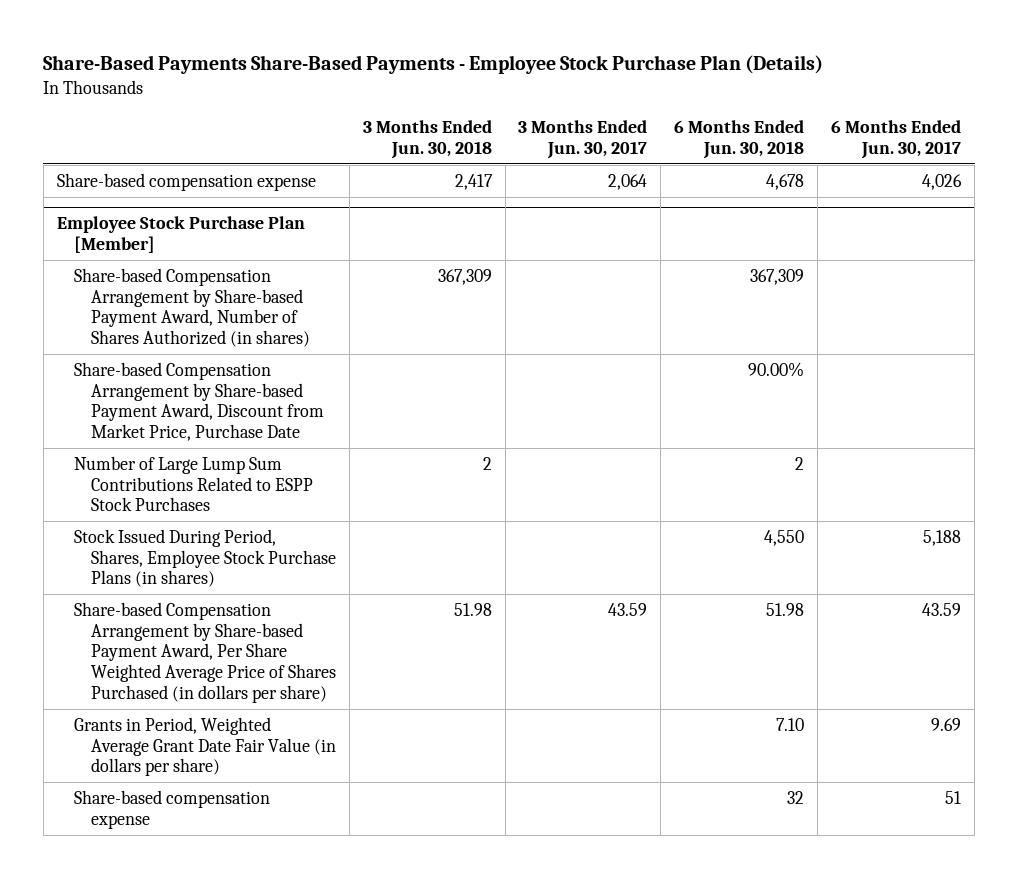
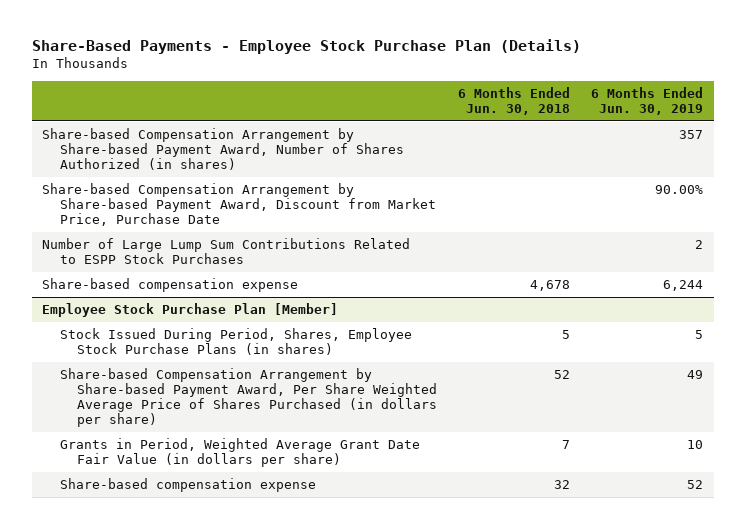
[43,55,824,75] Share-Based Payments Share-Based Payments - Employee Stock Purchase Plan (Details) -> [31,39,581,55] Share-Based Payments - Employee Stock Purchase Plan (Details)
[362,119,492,159] 3 Months Ended Jun. 30, 2018 -> none
[518,119,648,159] 3 Months Ended Jun. 30, 2017 -> none
[831,119,962,159] 6 Months Ended Jun. 30, 2017 -> none
none -> [591,87,704,116] 6 Months Ended Jun. 30, 2019
none -> [42,128,404,170] Share-based Compensation Arrangement by Share-based Payment Award, Number of Shares Authorized (in shares)
none -> [42,183,436,226] Share-based Compensation Arrangement by Share-based Payment Award, Discount from Market Price, Purchase Date
none -> [42,238,411,265] Number of Large Lump Sum Contributions Related to ESPP Stock Purchases
[73,267,310,348] Share-based Compensation Arrangement by Share-based Payment Award, Number of Shares Authorized (in shares) -> none
[73,361,324,442] Share-based Compensation Arrangement by Share-based Payment Award, Discount from Market Price, Purchase Date -> none
[73,455,313,512] Number of Large Lump Sum Contributions Related to ESPP Stock Purchases -> none
[764,529,805,546] 4,550 -> [562,330,571,340] 5
[766,602,805,616] 51.98 -> [554,370,571,380] 52
[776,717,805,731] 7.10 -> [562,440,571,450] 7

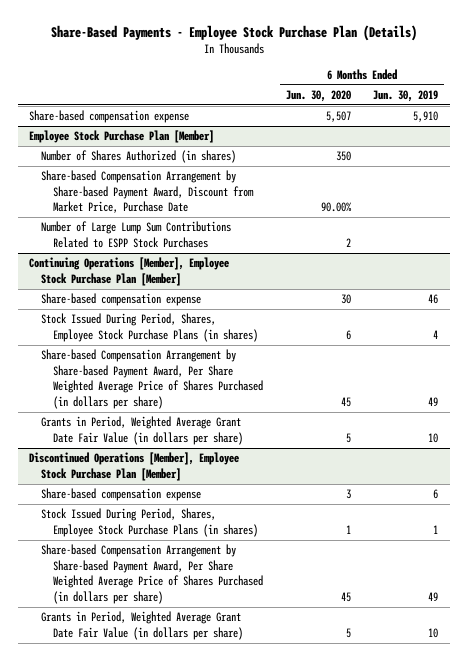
[458,87,571,116] 6 Months Ended Jun. 30, 2018 -> none
none -> [285,90,351,103] Jun. 30, 2020
[42,128,404,170] Share-based Compensation Arrangement by Share-based Payment Award, Number of Shares Authorized (in shares) -> none
[42,183,436,226] Share-based Compensation Arrangement by Share-based Payment Award, Discount from Market Price, Purchase Date -> none
[42,238,411,265] Number of Large Lump Sum Contributions Related to ESPP Stock Purchases -> none
[663,280,704,292] 6,244 -> [413,111,439,123] 5,910
none -> [41,150,237,164] Number of Shares Authorized (in shares)
none -> [41,170,255,214] Share-based Compensation Arrangement by Share-based Payment Award, Discount from Market Price, Purchase Date
none -> [41,221,232,248] Number of Large Lump Sum Contributions Related to ESPP Stock Purchases
none -> [29,257,230,286] Continuing Operations [Member], Employee Stock Purchase Plan [Member]
none -> [41,293,202,307] Share-based compensation expense
[695,330,704,340] 5 -> [433,329,439,339] 4
none -> [29,452,240,481] Discontinued Operations [Member], Employee Stock Purchase Plan [Member]
[687,480,704,490] 52 -> [433,489,439,500] 6
none -> [41,508,259,537] Stock Issued During Period, Shares, Employee Stock Purchase Plans (in shares)
none -> [41,544,264,604] Share-based Compensation Arrangement by Share-based Payment Award, Per Share Weighted Average Price of Shares Purchased (in dollars per share)
none -> [41,611,244,640] Grants in Period, Weighted Average Grant Date Fair Value (in dollars per share)

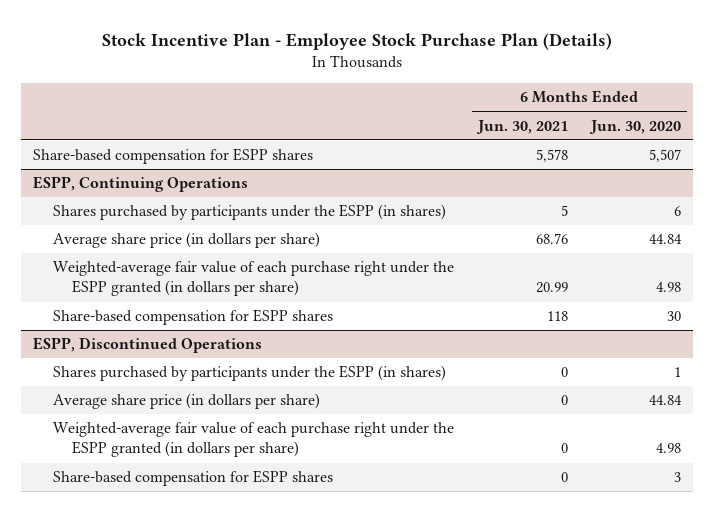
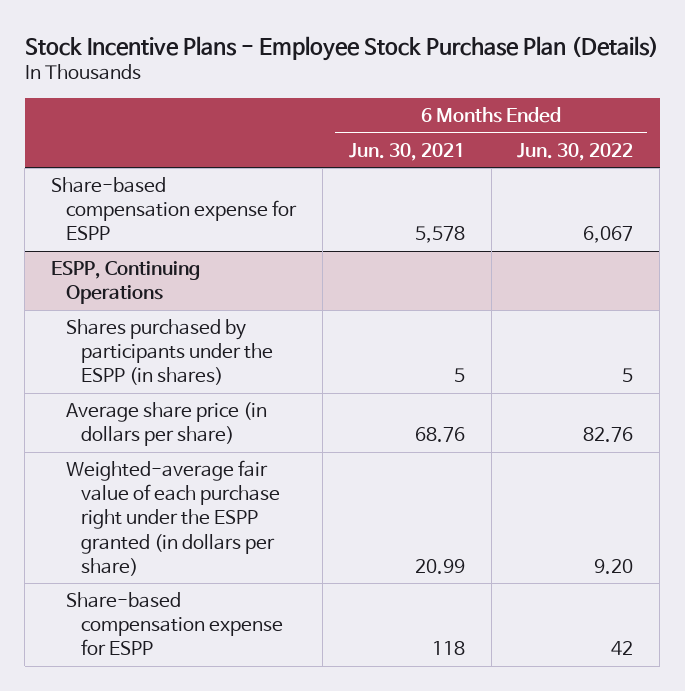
[102,32,613,50] Stock Incentive Plan - Employee Stock Purchase Plan (Details) -> [24,35,659,61] Stock Incentive Plans - Employee Stock Purchase Plan (Details)
[589,119,682,134] Jun. 30, 2020 -> none
none -> [517,142,634,161] Jun. 30, 2022
[33,148,314,165] Share-based compensation for ESPP shares -> [51,177,297,241] Share-based compensation expense for ESPP
[33,337,263,354] ESPP, Discontinued Operations -> none
[52,365,446,382] Shares purchased by participants under the ESPP (in shares) -> none
[52,393,320,410] Average share price (in dollars per share) -> none
[52,422,454,458] Weighted-average fair value of each purchase right under the ESPP granted (in dollars per share) -> none
[52,470,333,487] Share-based compensation for ESPP shares -> none
[52,309,333,326] Share-based compensation for ESPP shares -> [65,592,283,656] Share-based compensation expense for ESPP

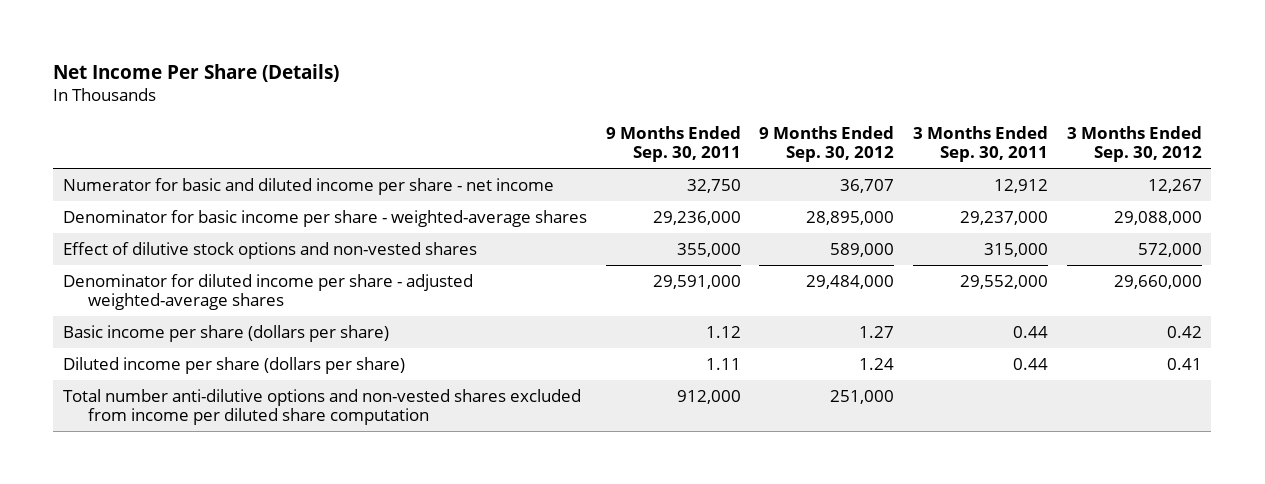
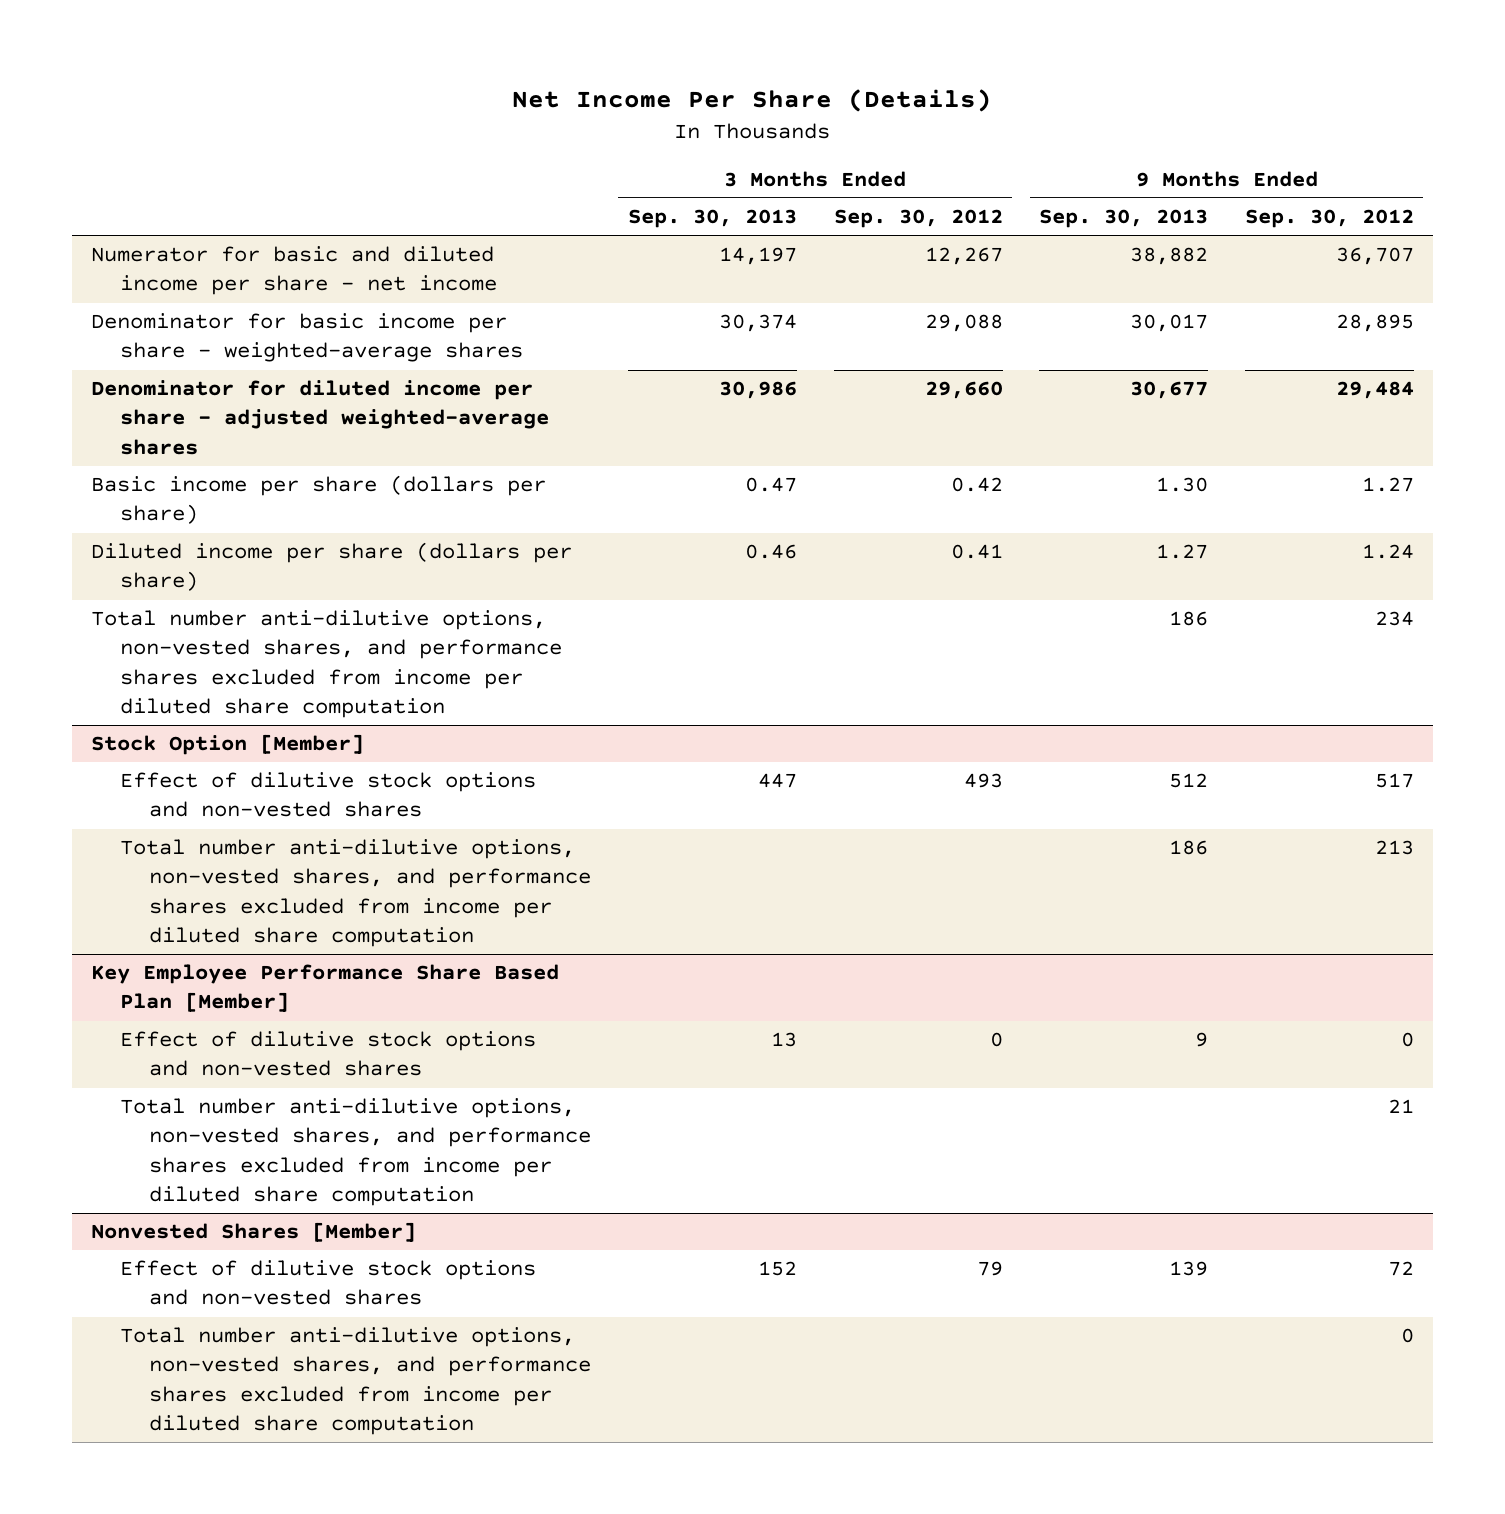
[605,125,741,163] 9 Months Ended Sep. 30, 2011 -> none
[913,125,1049,163] 3 Months Ended Sep. 30, 2011 -> none
none -> [627,209,797,229] Sep. 30, 2013
none -> [1039,209,1209,229] Sep. 30, 2013
[62,241,477,259] Effect of dilutive stock options and non-vested shares -> none
[806,210,895,225] 28,895,000 -> [1336,314,1415,333] 28,895
[1113,210,1202,225] 29,088,000 -> [924,314,1003,333] 29,088
[806,274,895,289] 29,484,000 -> [1336,381,1415,400] 29,484
[1113,274,1202,289] 29,660,000 -> [924,381,1003,400] 29,660
[62,388,581,426] Total number anti-dilutive options and non-vested shares excluded from income per diluted share computation -> [90,610,562,718] Total number anti-dilutive options, non-vested shares, and performance shares excluded from income per diluted share computation
[830,389,895,404] 251,000 -> [1375,611,1415,627] 234
none -> [90,734,364,756] Stock Option [Member]
none -> [119,772,536,818] Effect of dilutive stock options and non-vested shares
none -> [119,839,591,947] Total number anti-dilutive options, non-vested shares, and performance shares excluded from income per diluted share computation
none -> [90,964,559,1013] Key Employee Performance Share Based Plan [Member]
none -> [119,1031,536,1077] Effect of dilutive stock options and non-vested shares
none -> [119,1098,591,1206] Total number anti-dilutive options, non-vested shares, and performance shares excluded from income per diluted share computation
none -> [90,1222,416,1243] Nonvested Shares [Member]
none -> [119,1260,536,1306] Effect of dilutive stock options and non-vested shares
none -> [119,1327,591,1435] Total number anti-dilutive options, non-vested shares, and performance shares excluded from income per diluted share computation

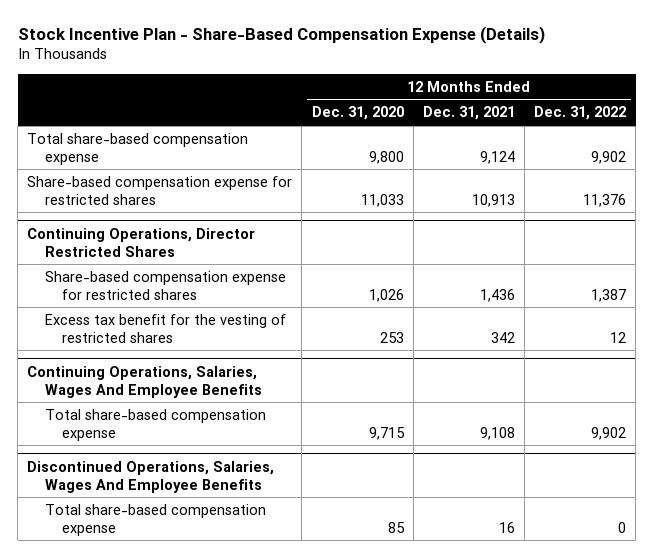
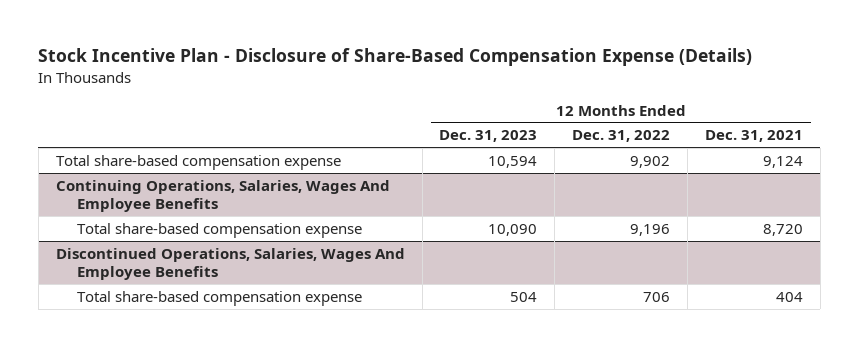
[17,25,545,44] Stock Incentive Plan - Share-Based Compensation Expense (Details) -> [38,48,753,67] Stock Incentive Plan - Disclosure of Share-Based Compensation Expense (Details)
[311,106,404,121] Dec. 31, 2020 -> none
none -> [439,130,538,143] Dec. 31, 2023
[27,175,293,205] Share-based compensation expense for restricted shares -> none
[27,227,256,257] Continuing Operations, Director Restricted Shares -> none
[44,270,286,300] Share-based compensation expense for restricted shares -> none
[44,313,286,343] Excess tax benefit for the vesting of restricted shares -> none
[479,426,515,440] 9,108 -> [762,223,803,236] 8,720
[591,426,627,440] 9,902 -> [630,223,671,236] 9,196
[498,521,515,533] 16 -> [775,291,803,302] 404
[618,521,627,533] 0 -> [643,291,671,302] 706

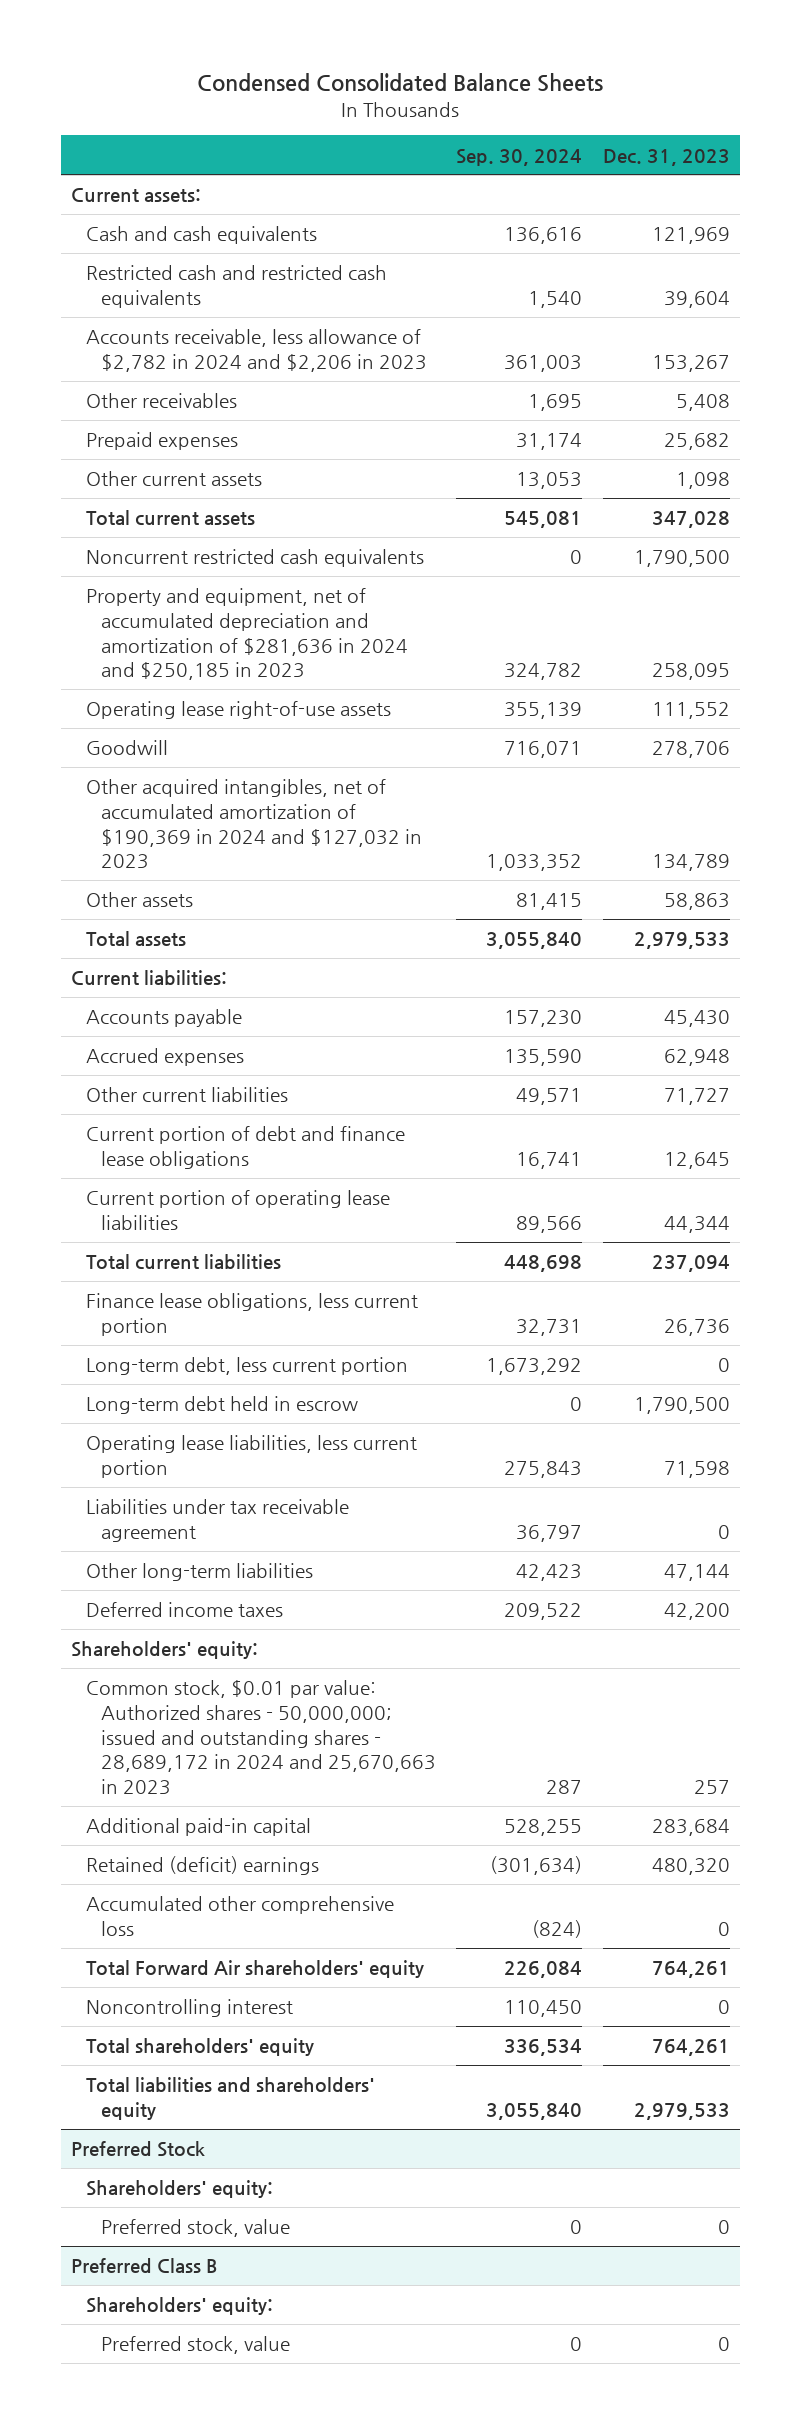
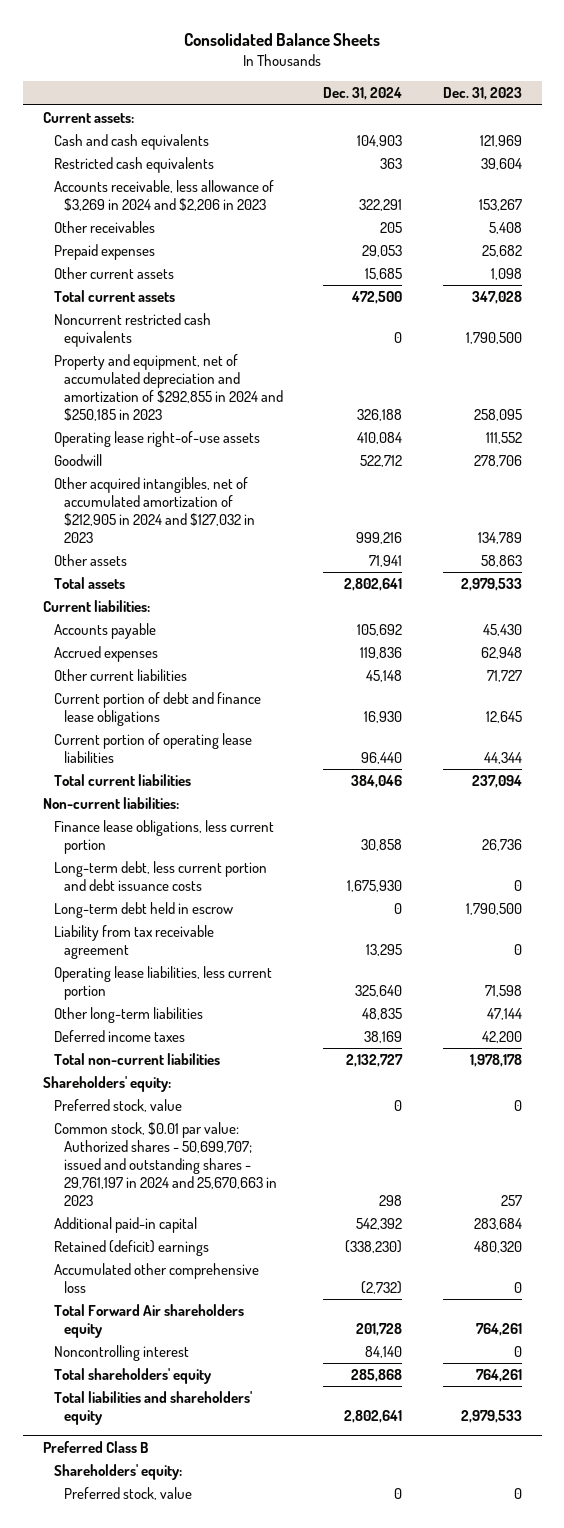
[197,73,604,93] Condensed Consolidated Balance Sheets -> [184,33,381,47] Consolidated Balance Sheets
[456,148,583,166] Sep. 30, 2024 -> none
none -> [323,87,403,101] Dec. 31, 2024
[85,265,387,308] Restricted cash and restricted cash equivalents -> [53,157,214,174] Restricted cash equivalents
[85,329,427,372] Accounts receivable, less allowance of $2,782 in 2024 and $2,206 in 2023 -> [53,180,274,212] Accounts receivable, less allowance of $3,269 in 2024 and $2,206 in 2023
[85,588,408,681] Property and equipment, net of accumulated depreciation and amortization of $281,636 in 2024 and $250,185 in 2023 -> [53,354,284,421] Property and equipment, net of accumulated depreciation and amortization of $292,855 in 2024 and $250,185 in 2023
[85,779,422,870] Other acquired intangibles, net of accumulated amortization of $190,369 in 2024 and $127,032 in 2023 -> [53,477,256,543] Other acquired intangibles, net of accumulated amortization of $212,905 in 2024 and $127,032 in 2023
none -> [42,797,179,810] Non-current liabilities:
[85,1357,408,1376] Long-term debt, less current portion -> [53,861,267,892] Long-term debt, less current portion and debt issuance costs
none -> [53,925,214,960] Liability from tax receivable agreement
[85,1499,349,1542] Liabilities under tax receivable agreement -> none
none -> [53,1053,220,1066] Total non-current liabilities
none -> [53,1099,182,1113] Preferred stock, value
[85,1680,436,1796] Common stock, $0.01 par value: Authorized shares - 50,000,000; issued and outstanding shares - 28,689,172 in 2024 and 25,670,663 in 2023 -> [53,1122,278,1206] Common stock, $0.01 par value: Authorized shares - 50,699,707; issued and outstanding shares - 29,761,197 in 2024 and 25,670,663 in 2023
[85,1960,424,1979] Total Forward Air shareholders' equity -> [53,1304,244,1339] Total Forward Air shareholders equity
[70,2141,205,2158] Preferred Stock -> none
[85,2180,273,2199] Shareholders' equity: -> none
[100,2219,290,2238] Preferred stock, value -> none

